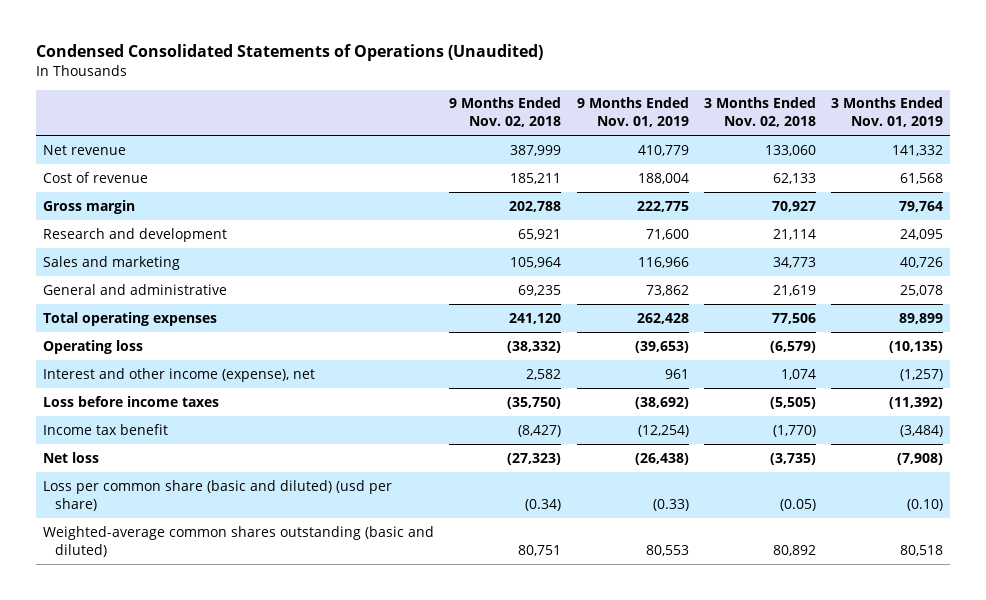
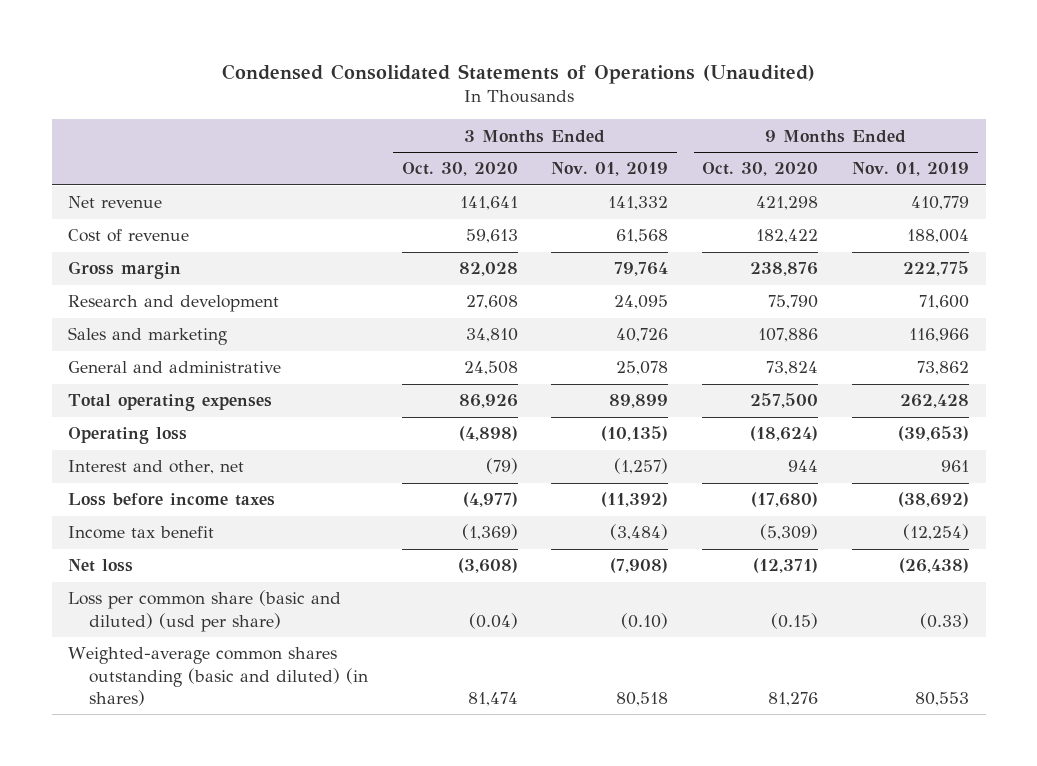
[449,97,562,128] 9 Months Ended Nov. 02, 2018 -> none
[703,97,816,128] 3 Months Ended Nov. 02, 2018 -> none
none -> [401,162,518,177] Oct. 30, 2020
none -> [702,162,819,177] Oct. 30, 2020
[43,367,316,382] Interest and other income (expense), net -> [68,460,245,475] Interest and other, net
[43,525,435,557] Weighted-average common shares outstanding (basic and diluted) -> [68,647,368,706] Weighted-average common shares outstanding (basic and diluted) (in shares)

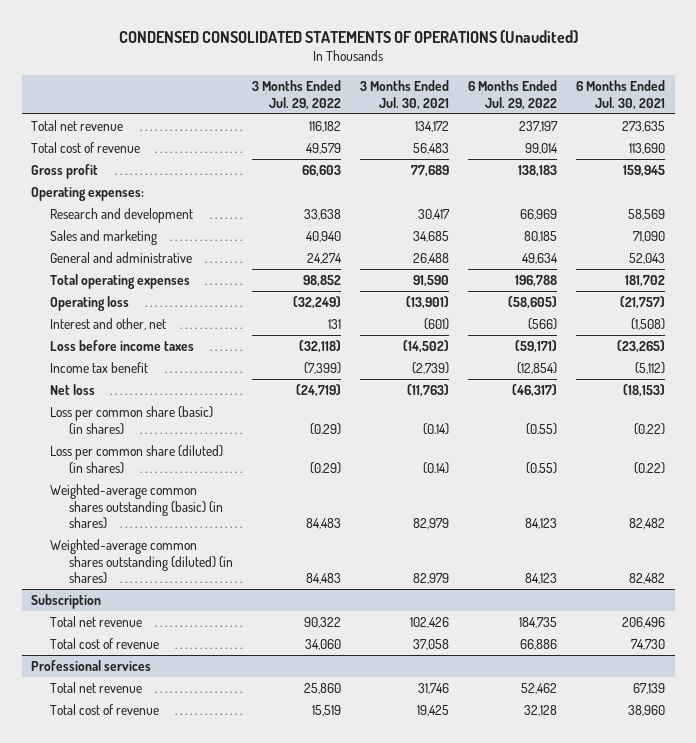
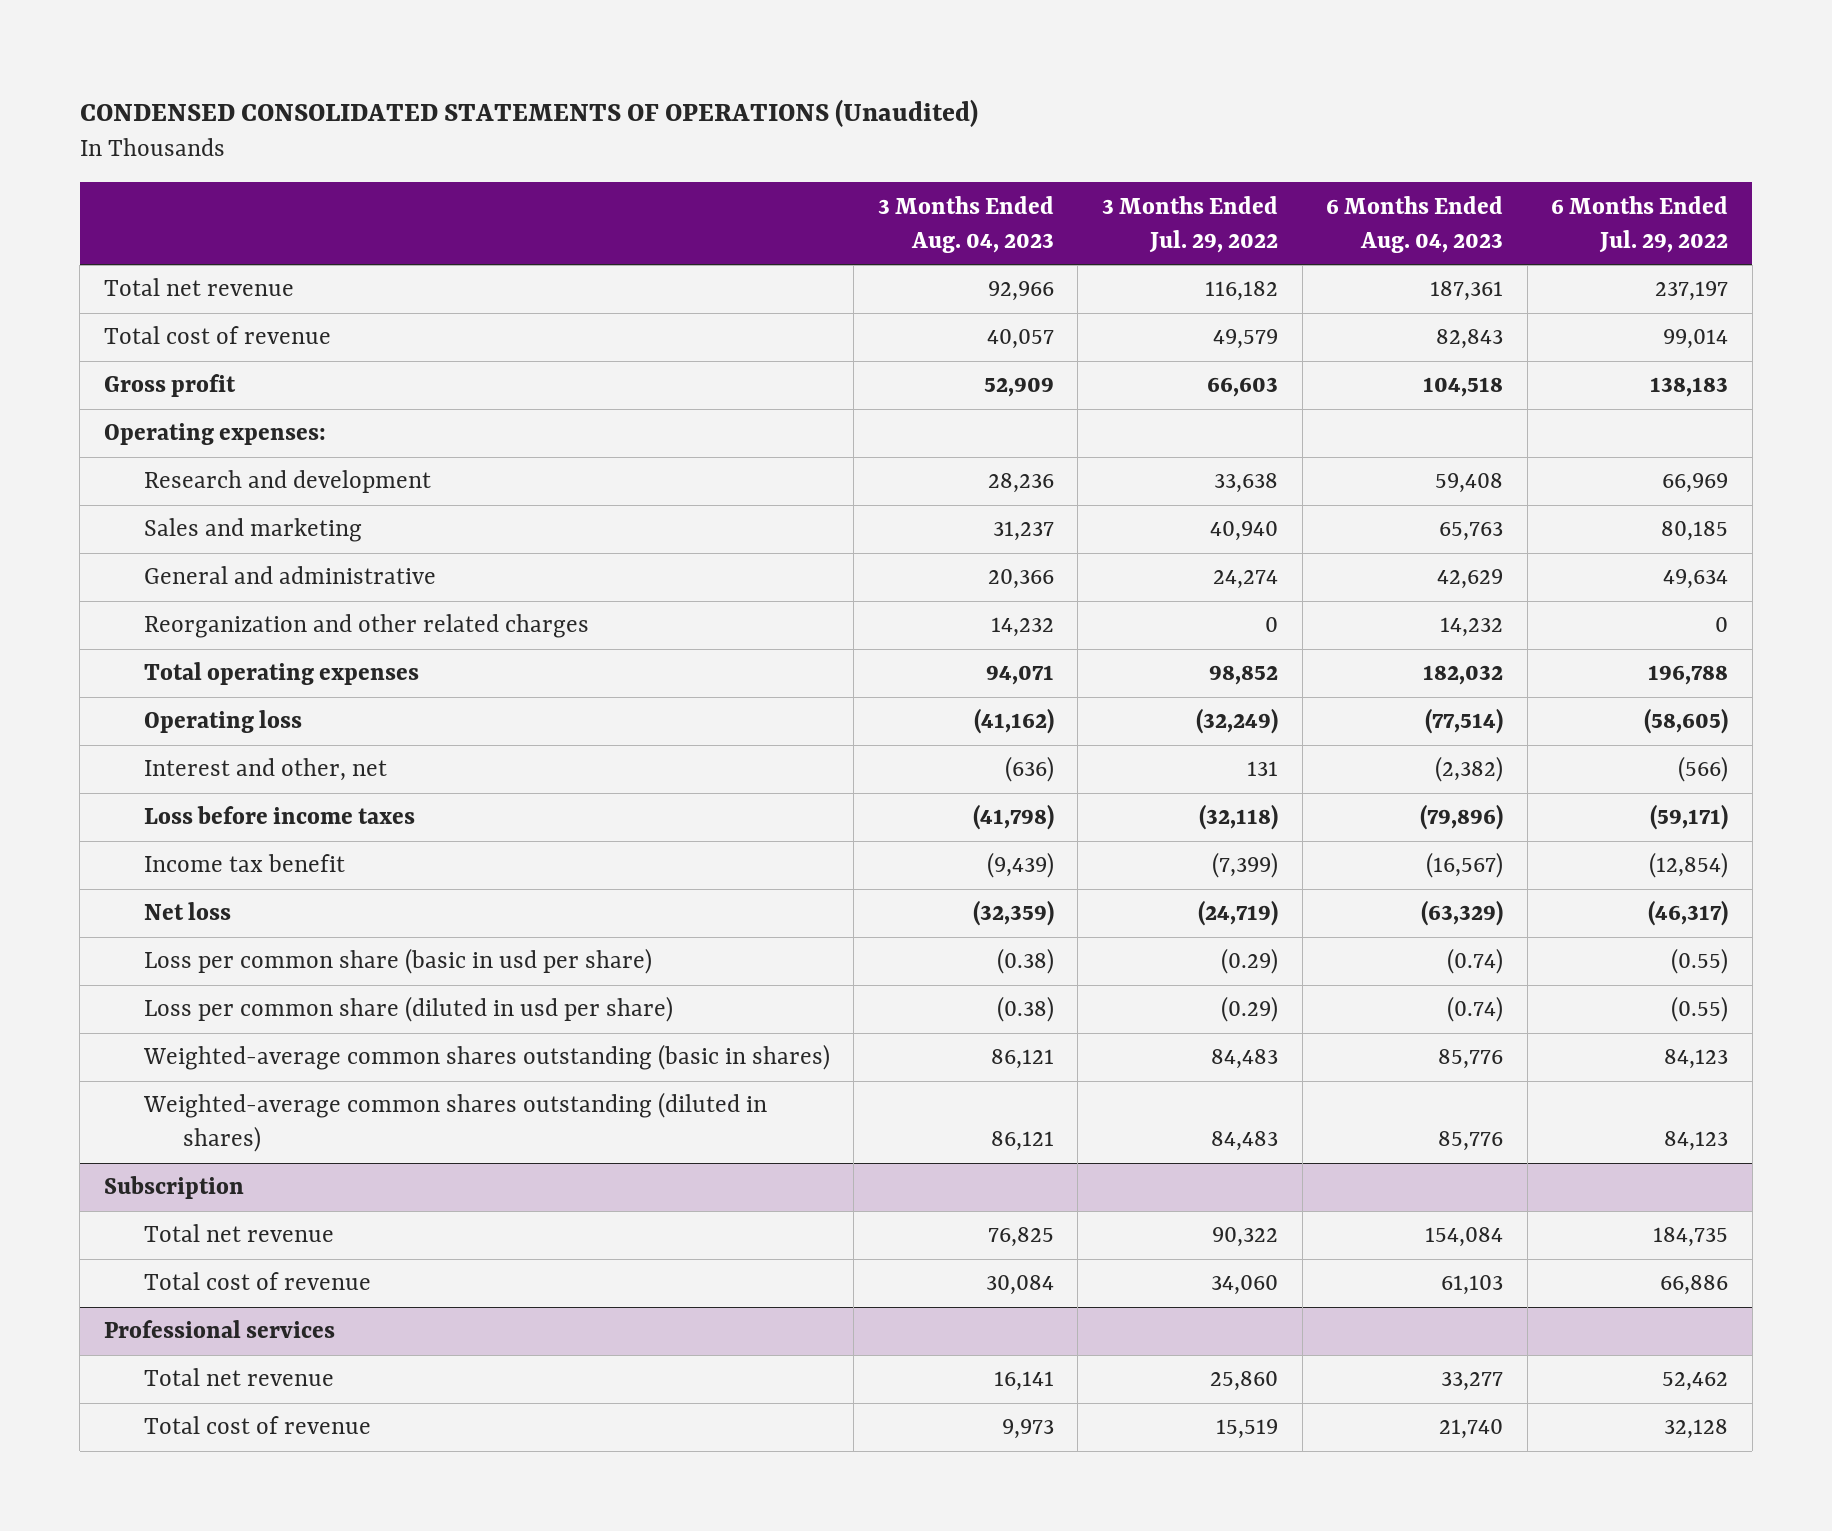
[360,80,450,110] 3 Months Ended Jul. 30, 2021 -> none
[576,80,666,110] 6 Months Ended Jul. 30, 2021 -> none
none -> [877,195,1054,253] 3 Months Ended Aug. 04, 2023
none -> [1326,195,1504,253] 6 Months Ended Aug. 04, 2023
none -> [143,614,589,639] Reorganization and other related charges
[49,406,213,435] Loss per common share (basic) (in shares) -> [143,948,652,975] Loss per common share (basic in usd per share)
[49,445,223,474] Loss per common share (diluted) (in shares) -> [143,996,673,1023] Loss per common share (diluted in usd per share)
[49,484,223,529] Weighted-average common shares outstanding (basic) (in shares) -> [142,1044,830,1071] Weighted-average common shares outstanding (basic in shares)
[49,539,233,584] Weighted-average common shares outstanding (diluted) (in shares) -> [142,1092,767,1153] Weighted-average common shares outstanding (diluted in shares)

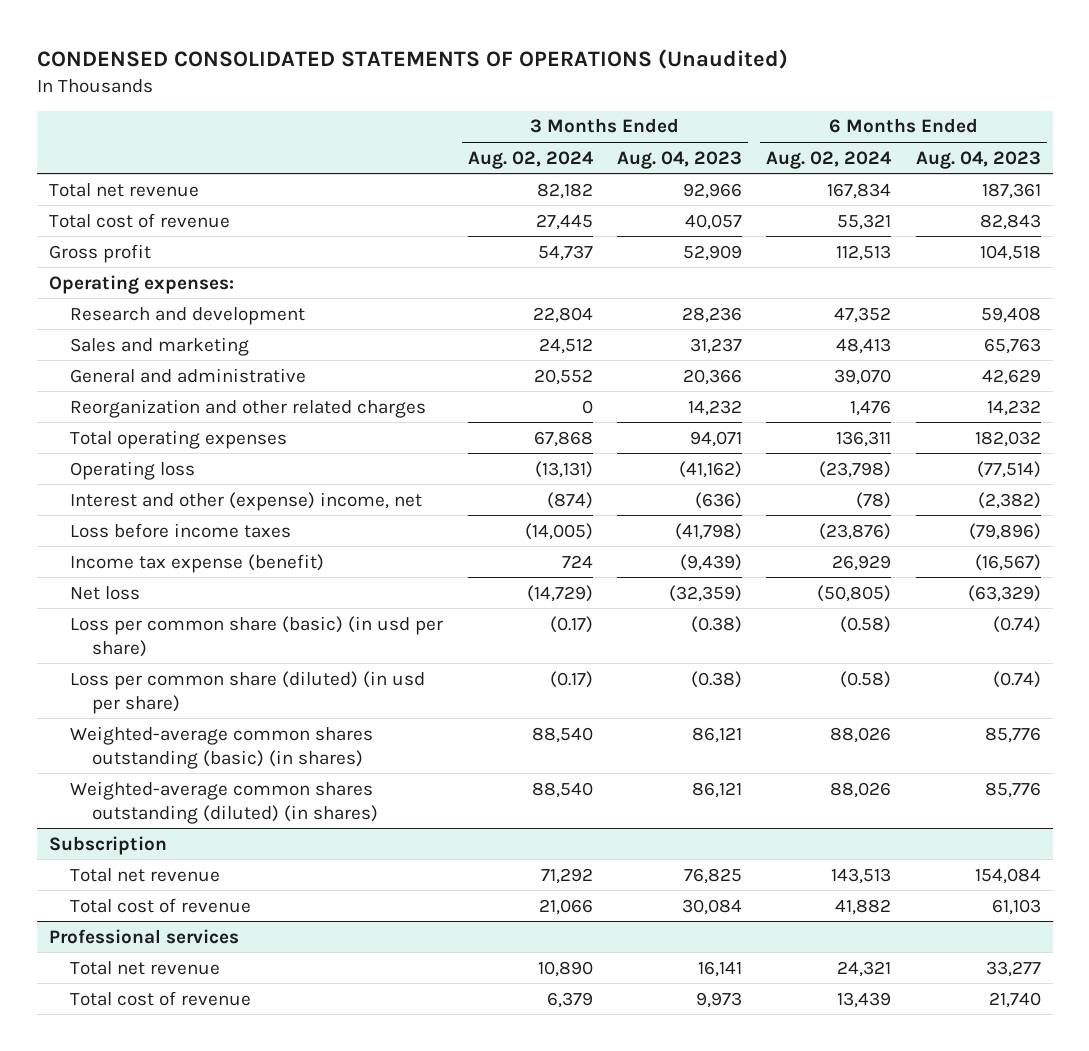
[1101,195,1278,253] 3 Months Ended Jul. 29, 2022 -> none
[1551,195,1729,253] 6 Months Ended Jul. 29, 2022 -> none
none -> [467,150,594,169] Aug. 02, 2024
none -> [766,150,893,169] Aug. 02, 2024
[143,758,387,782] Interest and other, net -> [70,491,423,511] Interest and other (expense) income, net
[143,854,345,873] Income tax benefit -> [70,553,325,573] Income tax expense (benefit)
[143,948,652,975] Loss per common share (basic in usd per share) -> [70,615,444,657] Loss per common share (basic) (in usd per share)
[143,996,673,1023] Loss per common share (diluted in usd per share) -> [70,670,426,714] Loss per common share (diluted) (in usd per share)
[142,1044,830,1071] Weighted-average common shares outstanding (basic in shares) -> [70,725,374,769] Weighted-average common shares outstanding (basic) (in shares)
[142,1092,767,1153] Weighted-average common shares outstanding (diluted in shares) -> [70,780,379,824] Weighted-average common shares outstanding (diluted) (in shares)

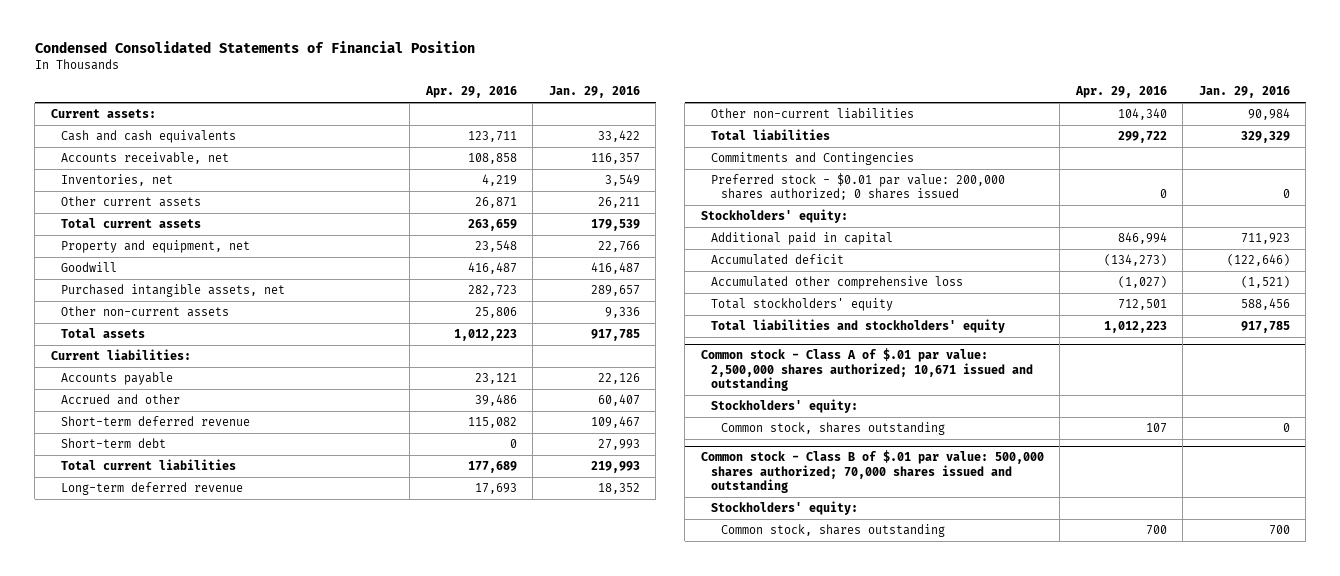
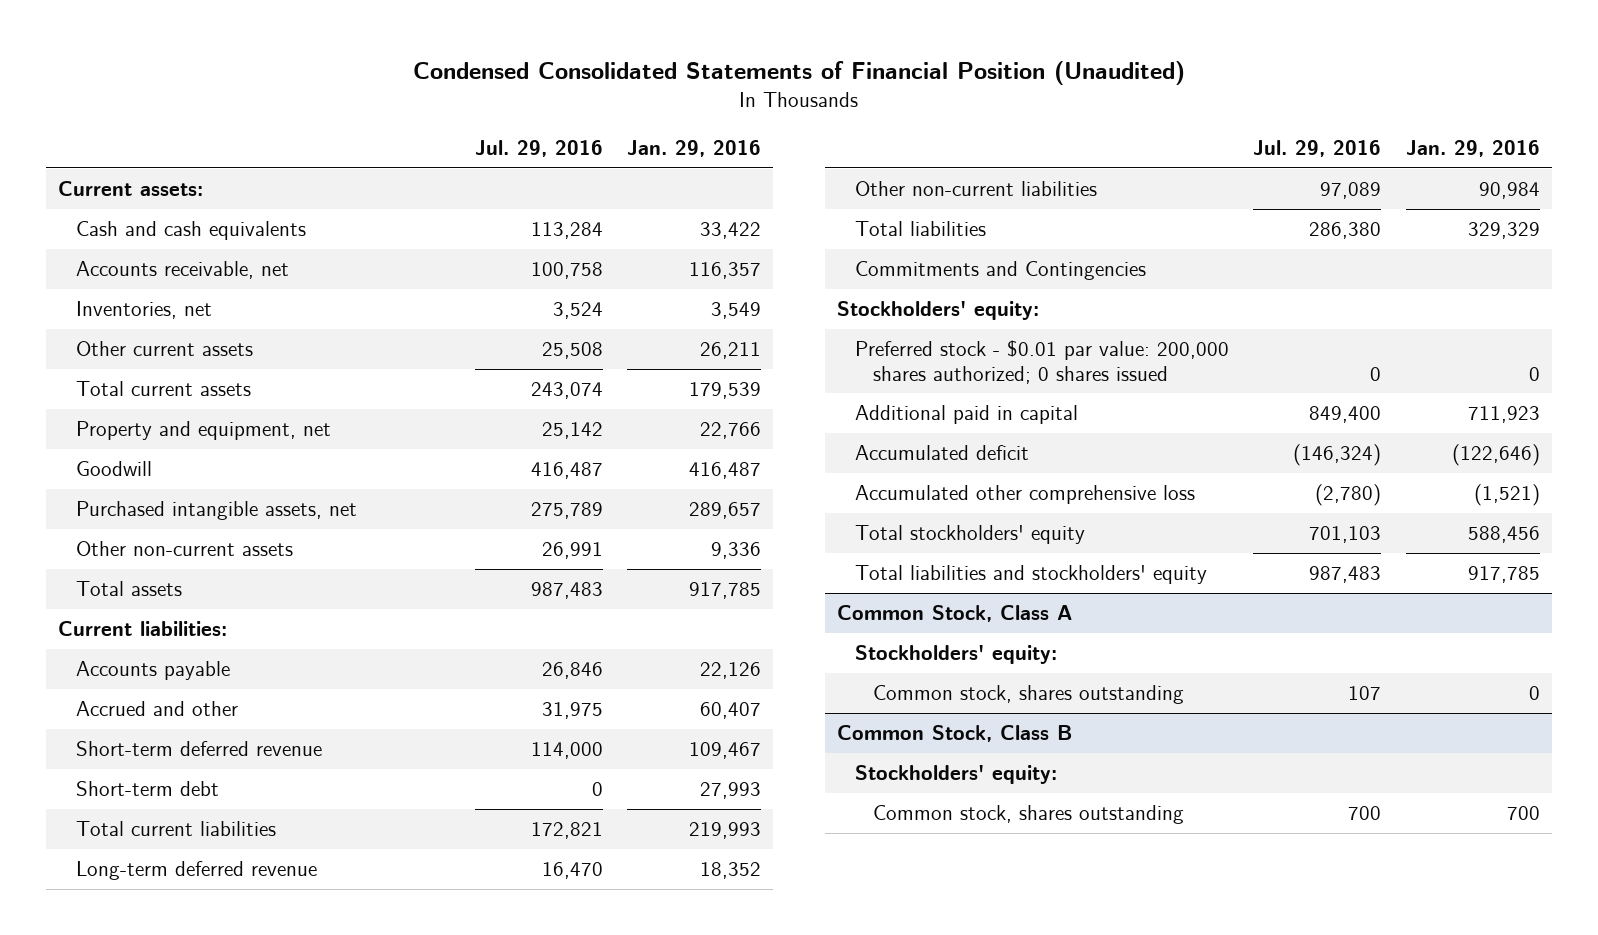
[34,40,475,53] Condensed Consolidated Statements of Financial Position -> [413,60,1186,85] Condensed Consolidated Statements of Financial Position (Unaudited)
[424,86,517,99] Apr. 29, 2016 -> none
none -> [474,140,603,158] Jul. 29, 2016
[710,173,1005,201] Preferred stock - $0.01 par value: 200,000 shares authorized; 0 shares issued -> [855,340,1230,384] Preferred stock - $0.01 par value: 200,000 shares authorized; 0 shares issued
[700,348,1033,391] Common stock - Class A of $.01 par value: 2,500,000 shares authorized; 10,671 issued and outstanding -> [837,605,1073,623] Common Stock, Class A
[700,450,1044,493] Common stock - Class B of $.01 par value: 500,000 shares authorized; 70,000 shares issued and outstanding -> [837,725,1073,743] Common Stock, Class B

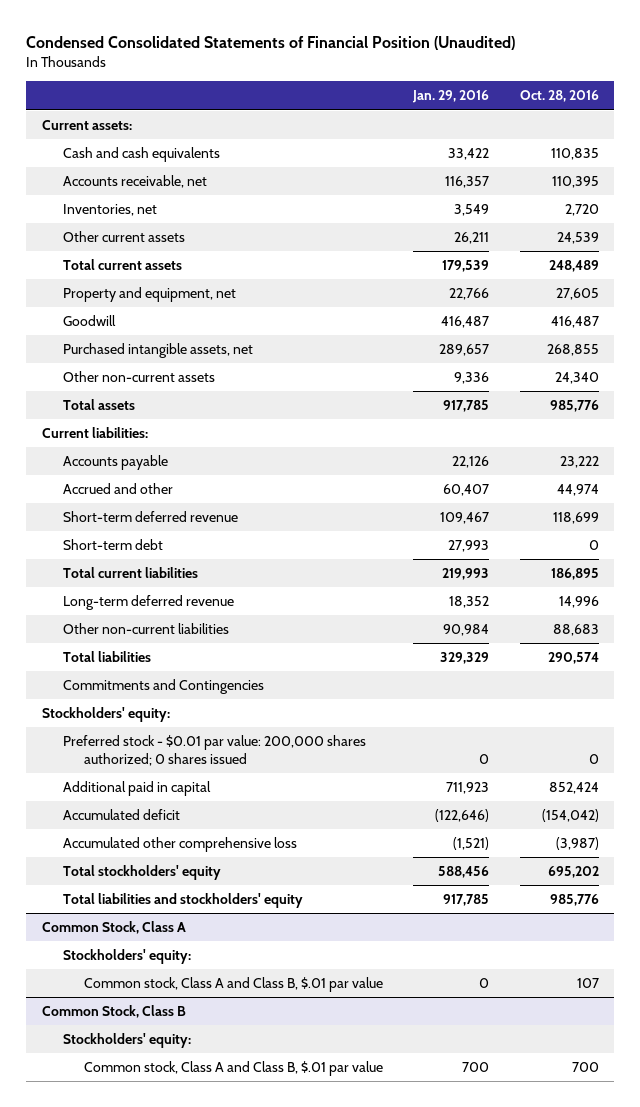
[474,140,603,158] Jul. 29, 2016 -> none
none -> [519,90,599,103] Oct. 28, 2016
[873,685,1185,705] Common stock, shares outstanding -> [83,977,383,993] Common stock, Class A and Class B, $.01 par value
[873,805,1185,825] Common stock, shares outstanding -> [83,1061,383,1077] Common stock, Class A and Class B, $.01 par value

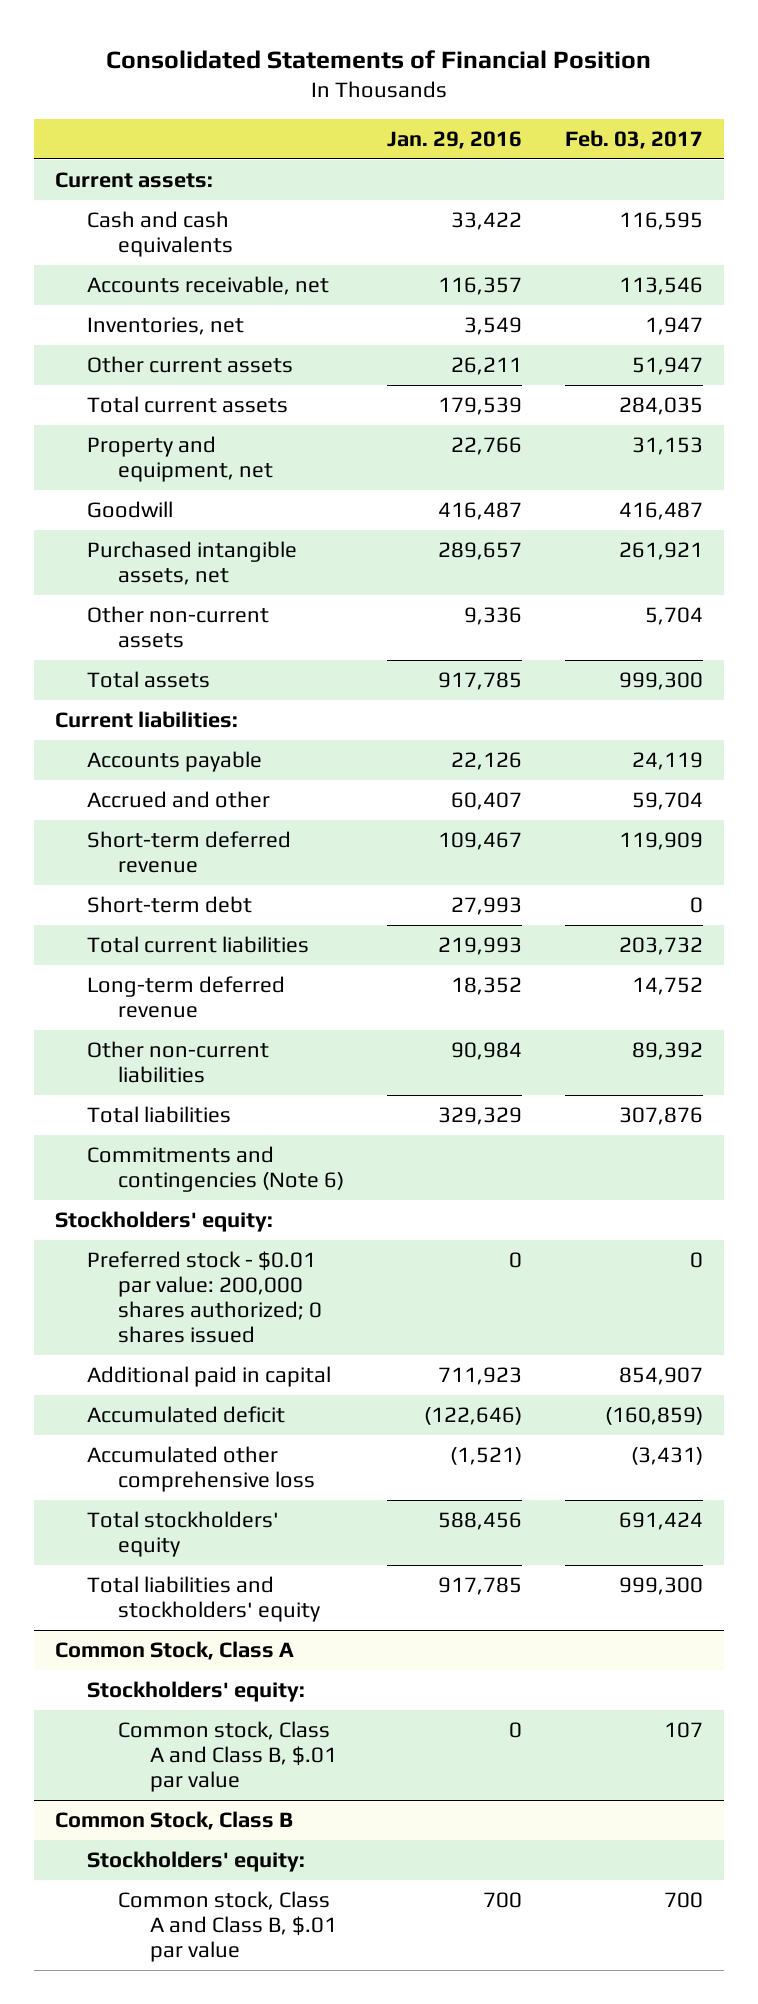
[26,36,516,51] Condensed Consolidated Statements of Financial Position (Unaudited) -> [106,49,652,69] Consolidated Statements of Financial Position
[519,90,599,103] Oct. 28, 2016 -> none
none -> [564,130,703,150] Feb. 03, 2017
[62,679,264,695] Commitments and Contingencies -> [86,1145,345,1193] Commitments and contingencies (Note 6)

